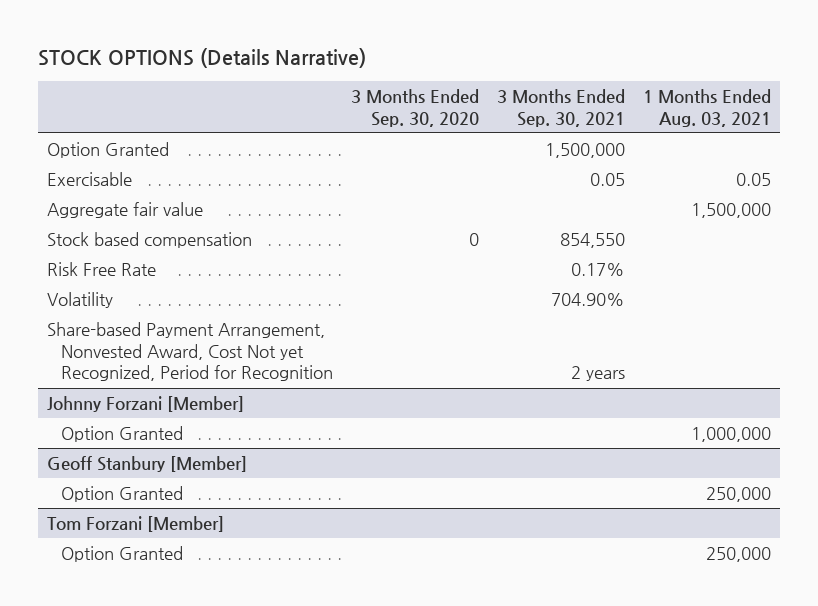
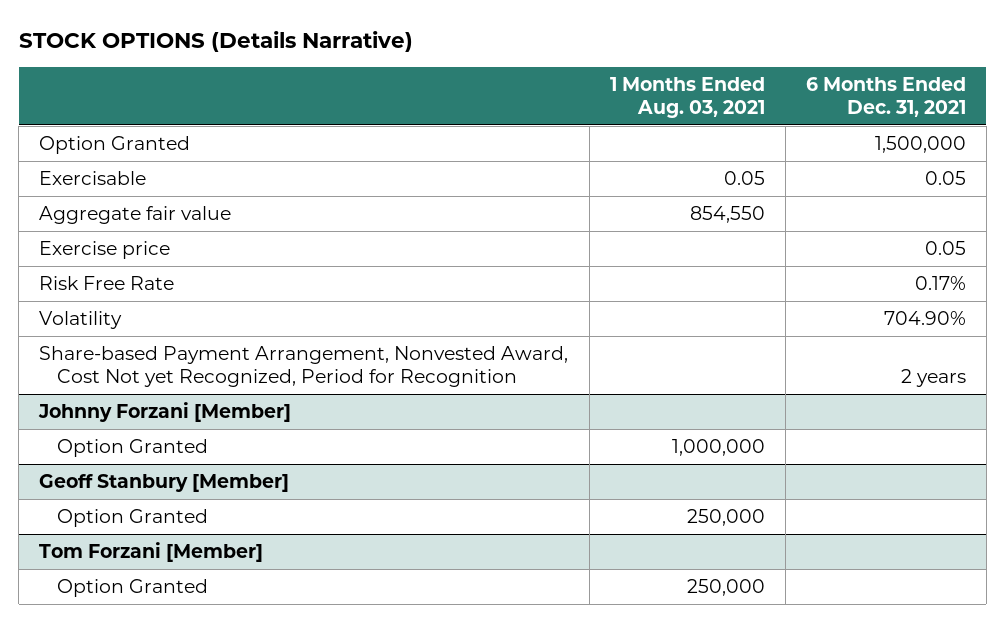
[350,88,479,127] 3 Months Ended Sep. 30, 2020 -> none
[496,88,625,127] 3 Months Ended Sep. 30, 2021 -> none
none -> [805,77,966,118] 6 Months Ended Dec. 31, 2021
[47,231,253,248] Stock based compensation -> none
[691,202,772,218] 1,500,000 -> [689,206,765,224] 854,550
none -> [39,241,171,260] Exercise price

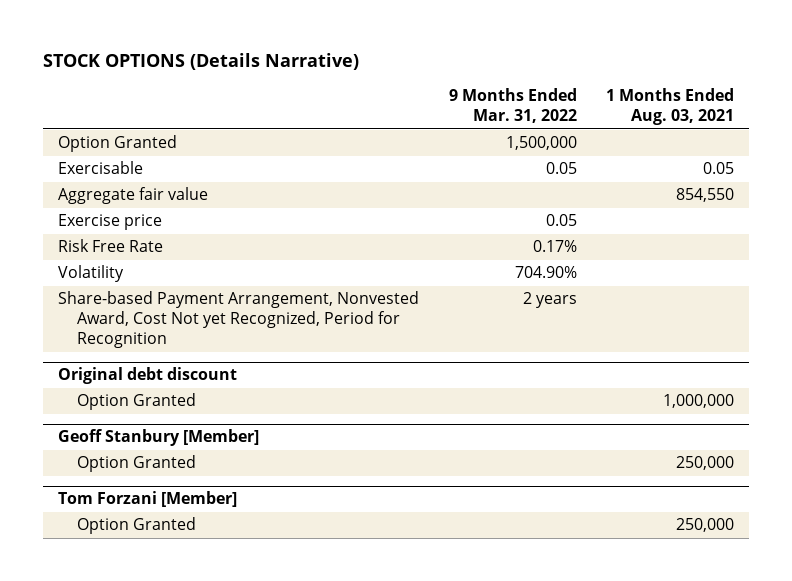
[805,77,966,118] 6 Months Ended Dec. 31, 2021 -> none
none -> [448,88,577,124] 9 Months Ended Mar. 31, 2022
[38,402,292,423] Johnny Forzani [Member] -> [58,367,238,385] Original debt discount

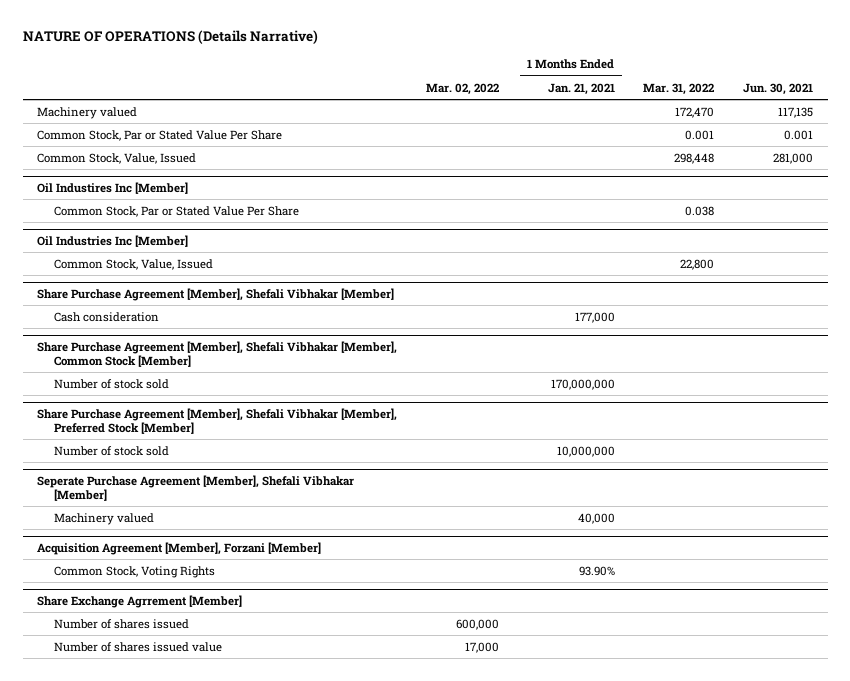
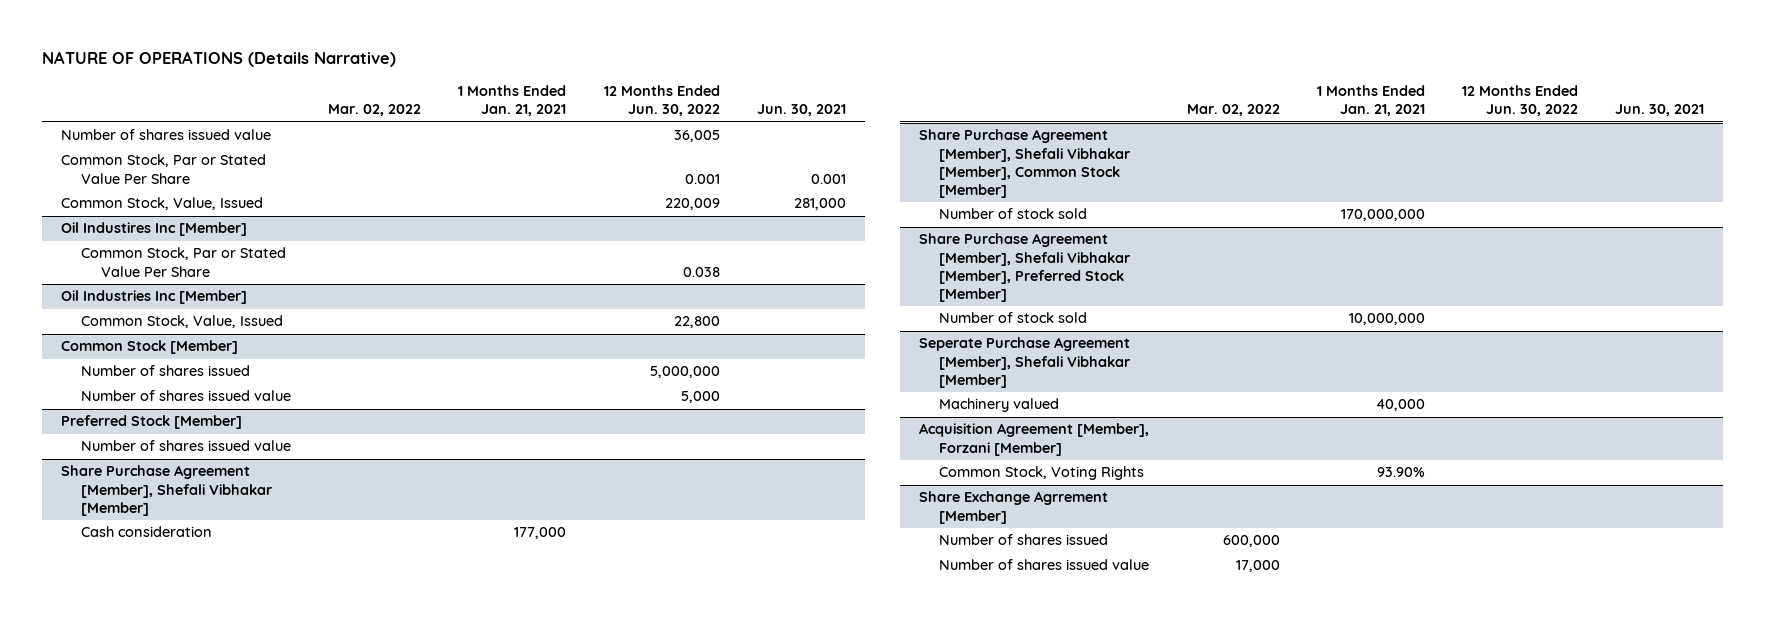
[643,82,715,95] Mar. 31, 2022 -> none
none -> [603,85,720,117] 12 Months Ended Jun. 30, 2022
[37,106,138,119] Machinery valued -> none
none -> [60,129,271,141] Number of shares issued value
none -> [60,340,238,355] Common Stock [Member]
none -> [80,365,250,377] Number of shares issued
none -> [80,390,291,402] Number of shares issued value
none -> [60,415,242,430] Preferred Stock [Member]
none -> [80,440,291,452] Number of shares issued value

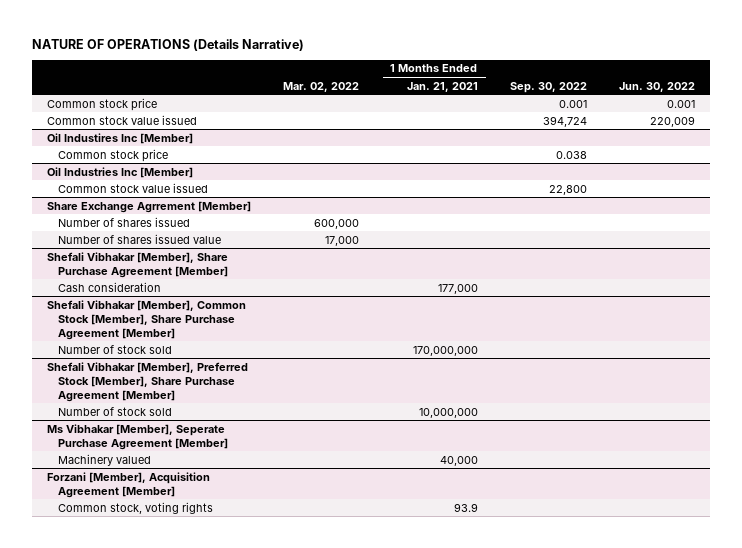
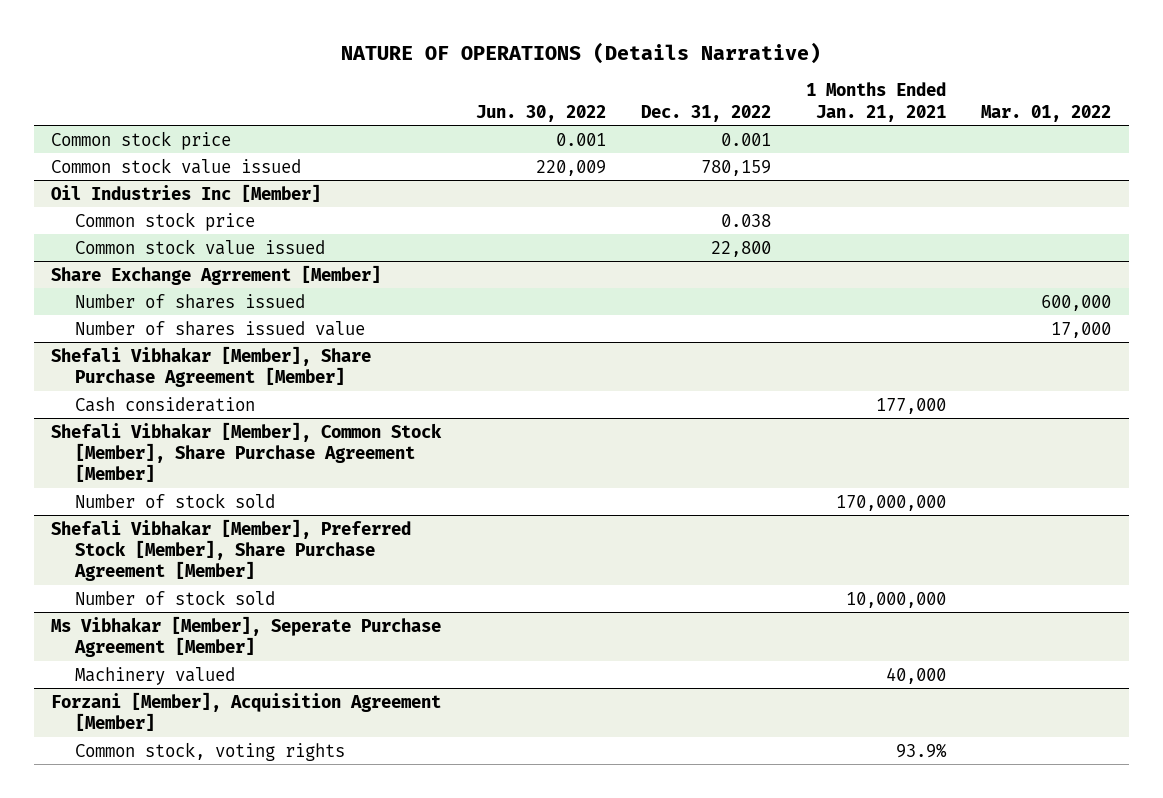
[283,81,360,92] Mar. 02, 2022 -> none
[509,81,587,93] Sep. 30, 2022 -> none
none -> [641,104,772,122] Dec. 31, 2022
none -> [981,104,1112,122] Mar. 01, 2022
[47,132,194,144] Oil Industires Inc [Member] -> none
[58,148,169,162] Common stock price -> none
none -> [75,211,256,231] Common stock price
[453,502,478,512] 93.9 -> [896,742,948,758] 93.9%

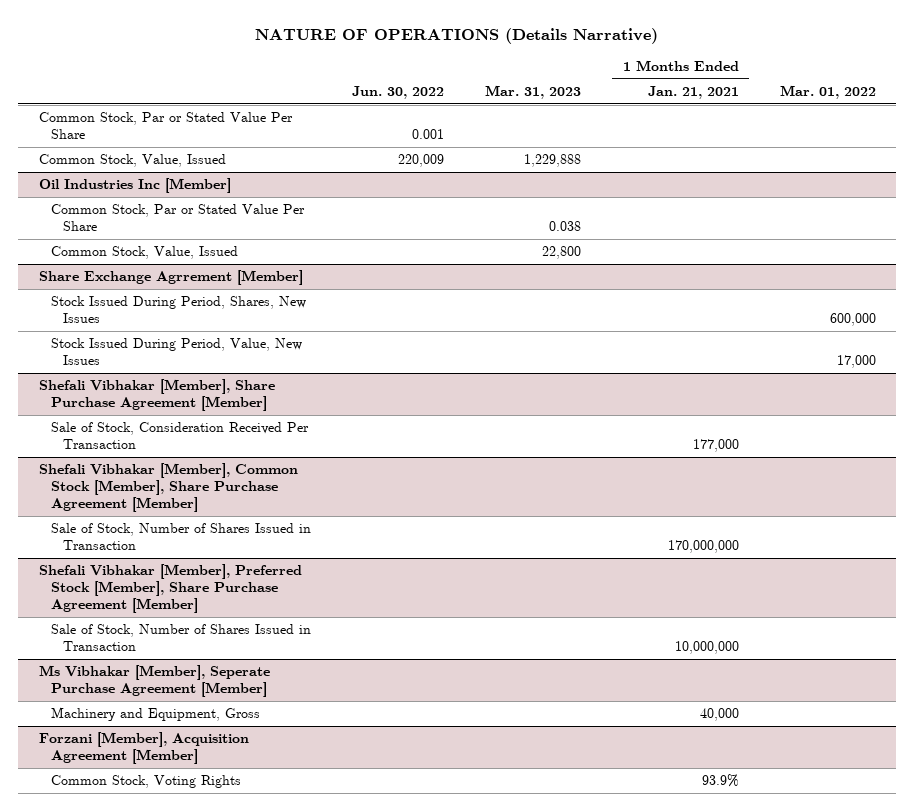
[641,104,772,122] Dec. 31, 2022 -> none
none -> [485,85,582,100] Mar. 31, 2023
[51,130,232,150] Common stock price -> [38,112,293,140] Common Stock, Par or Stated Value Per Share
[51,157,302,174] Common stock value issued -> [38,154,226,168] Common Stock, Value, Issued
[75,211,256,231] Common stock price -> [51,204,306,232] Common Stock, Par or Stated Value Per Share
[75,238,326,255] Common stock value issued -> [51,246,239,260] Common Stock, Value, Issued
[75,293,306,309] Number of shares issued -> [51,296,307,324] Stock Issued During Period, Shares, New Issues
[75,320,366,336] Number of shares issued value -> [51,338,303,366] Stock Issued During Period, Value, New Issues
[75,396,256,412] Cash consideration -> [51,422,310,450] Sale of Stock, Consideration Received Per Transaction
[75,492,276,508] Number of stock sold -> [51,523,312,551] Sale of Stock, Number of Shares Issued in Transaction
[75,589,276,605] Number of stock sold -> [51,624,312,652] Sale of Stock, Number of Shares Issued in Transaction
[75,666,236,685] Machinery valued -> [51,707,261,722] Machinery and Equipment, Gross
[75,741,346,761] Common stock, voting rights -> [51,775,242,789] Common Stock, Voting Rights

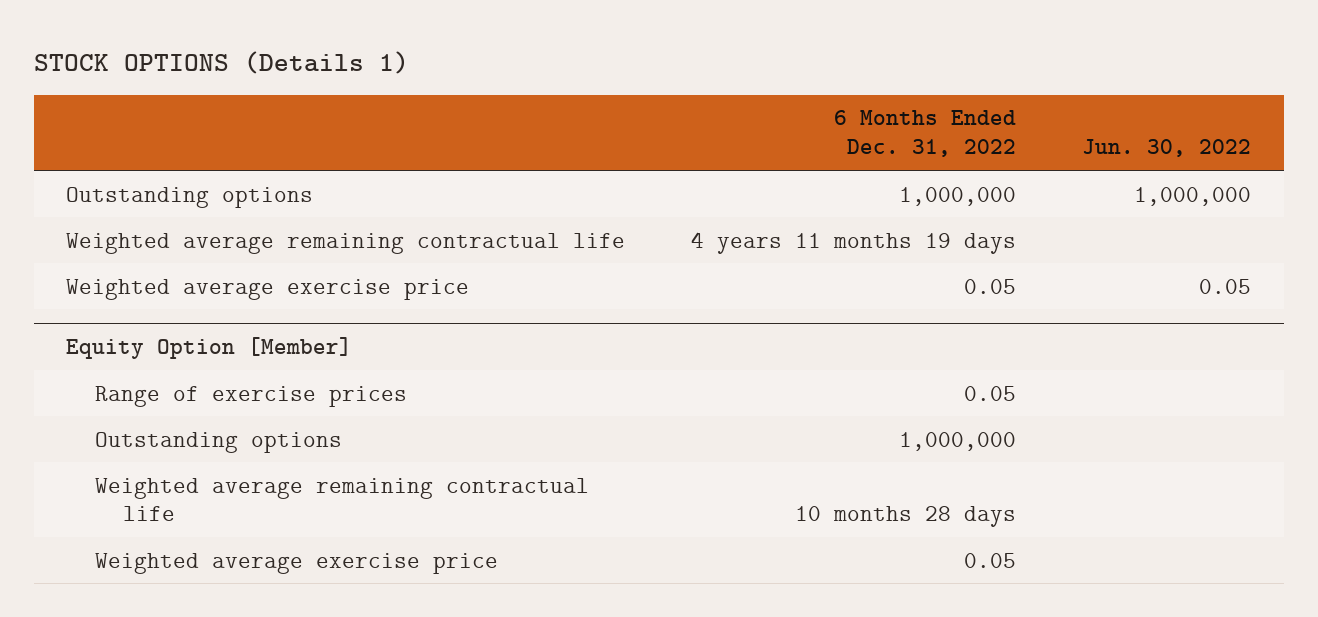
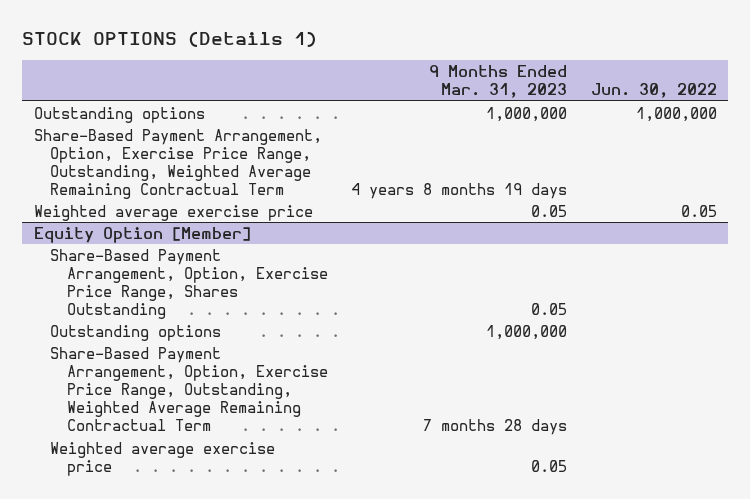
[834,110,1017,158] 6 Months Ended Dec. 31, 2022 -> none
none -> [429,65,568,99] 9 Months Ended Mar. 31, 2023
[66,232,626,254] Weighted average remaining contractual life -> [33,128,322,200] Share-Based Payment Arrangement, Option, Exercise Price Range, Outstanding, Weighted Average Remaining Contractual Term
[94,385,407,407] Range of exercise prices -> [50,248,329,320] Share-Based Payment Arrangement, Option, Exercise Price Range, Shares Outstanding
[94,477,589,522] Weighted average remaining contractual life -> [50,346,329,432] Share-Based Payment Arrangement, Option, Exercise Price Range, Outstanding, Weighted Average Remaining Contractual Term

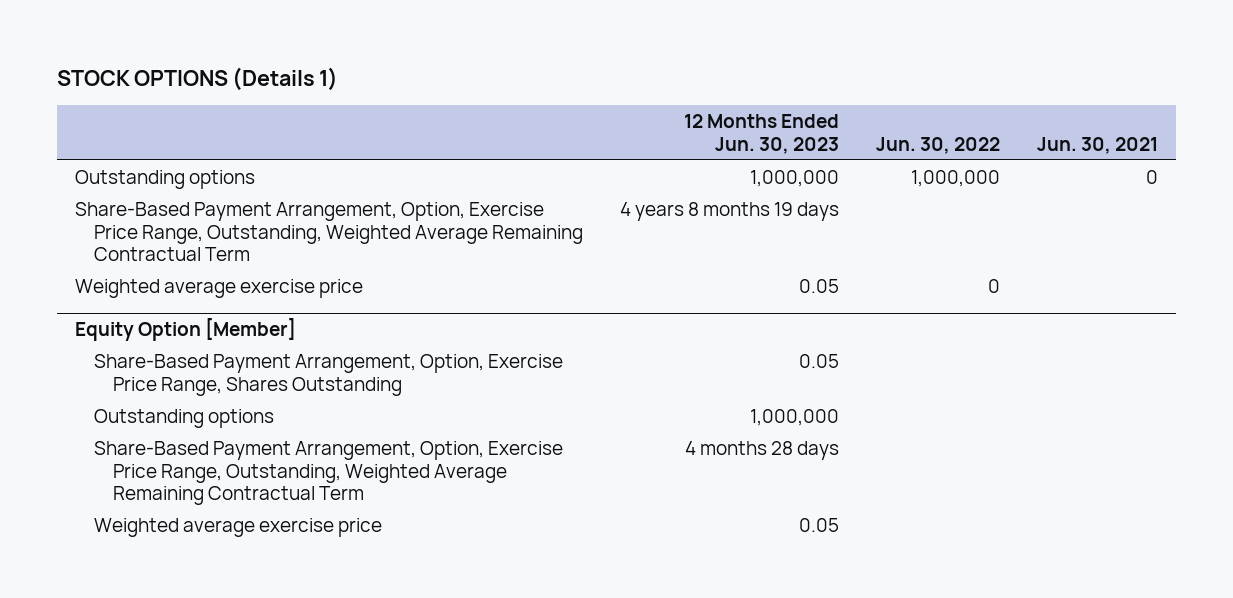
[429,65,568,99] 9 Months Ended Mar. 31, 2023 -> none
none -> [684,114,840,154] 12 Months Ended Jun. 30, 2023
none -> [1036,136,1158,154] Jun. 30, 2021
[680,204,717,217] 0.05 -> [987,278,1000,293] 0

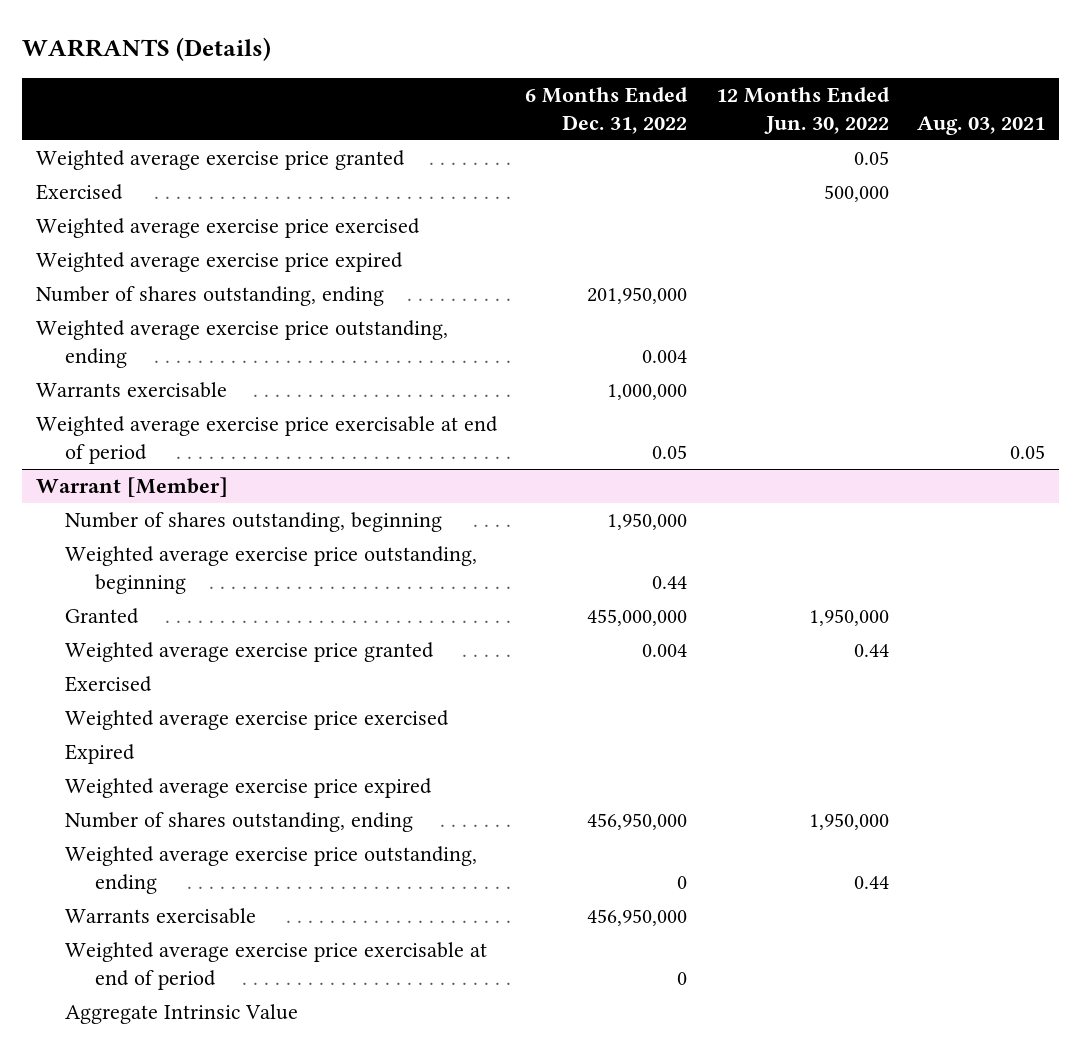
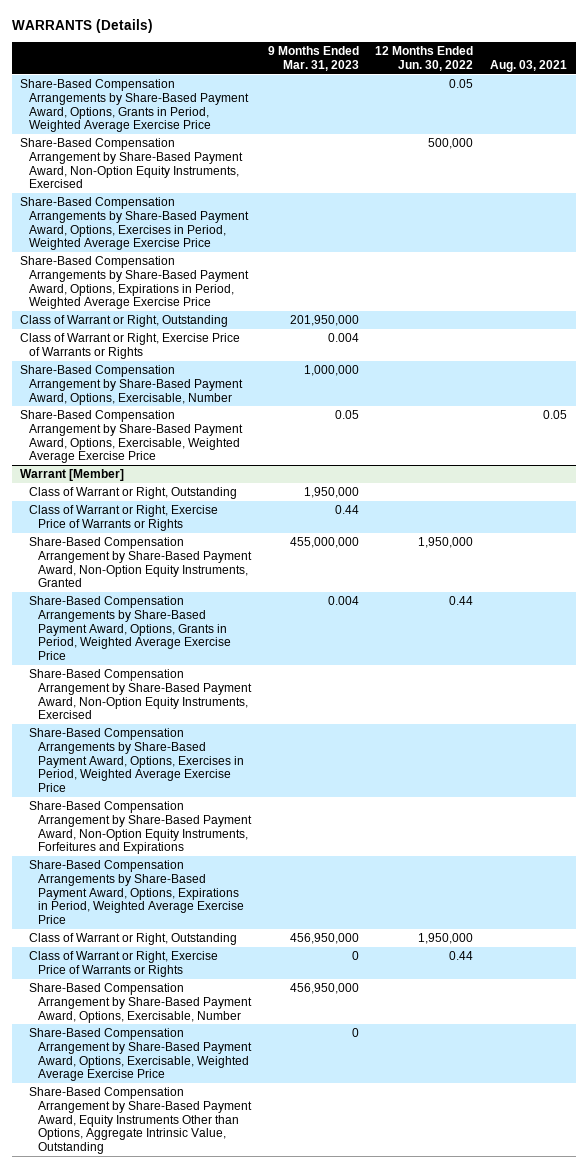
[525,86,689,134] 6 Months Ended Dec. 31, 2022 -> none
none -> [267,45,359,71] 9 Months Ended Mar. 31, 2023
[36,149,406,170] Weighted average exercise price granted -> [20,79,249,133] Share-Based Compensation Arrangements by Share-Based Payment Award, Options, Grants in Period, Weighted Average Exercise Price
[36,183,124,200] Exercised -> [20,138,243,189] Share-Based Compensation Arrangement by Share-Based Payment Award, Non-Option Equity Instruments, Exercised
[36,217,421,238] Weighted average exercise price exercised -> [20,197,249,251] Share-Based Compensation Arrangements by Share-Based Payment Award, Options, Exercises in Period, Weighted Average Exercise Price
[36,251,404,272] Weighted average exercise price expired -> [20,256,249,310] Share-Based Compensation Arrangements by Share-Based Payment Award, Options, Expirations in Period, Weighted Average Exercise Price
[36,285,385,306] Number of shares outstanding, ending -> [20,315,229,328] Class of Warrant or Right, Outstanding
[36,319,449,369] Weighted average exercise price outstanding, ending -> [20,333,241,359] Class of Warrant or Right, Exercise Price of Warrants or Rights
[36,381,228,398] Warrants exercisable -> [20,365,243,405] Share-Based Compensation Arrangement by Share-Based Payment Award, Options, Exercisable, Number
[36,415,499,465] Weighted average exercise price exercisable at end of period -> [20,410,243,464] Share-Based Compensation Arrangement by Share-Based Payment Award, Options, Exercisable, Weighted Average Exercise Price
[65,511,443,532] Number of shares outstanding, beginning -> [28,487,237,500] Class of Warrant or Right, Outstanding
[65,545,478,595] Weighted average exercise price outstanding, beginning -> [28,505,218,531] Class of Warrant or Right, Exercise Price of Warrants or Rights
[65,607,140,624] Granted -> [28,537,252,588] Share-Based Compensation Arrangement by Share-Based Payment Award, Non-Option Equity Instruments, Granted
[65,641,435,662] Weighted average exercise price granted -> [28,596,231,661] Share-Based Compensation Arrangements by Share-Based Payment Award, Options, Grants in Period, Weighted Average Exercise Price
[65,675,153,692] Exercised -> [28,669,252,720] Share-Based Compensation Arrangement by Share-Based Payment Award, Non-Option Equity Instruments, Exercised
[65,709,450,730] Weighted average exercise price exercised -> [28,728,244,793] Share-Based Compensation Arrangements by Share-Based Payment Award, Options, Exercises in Period, Weighted Average Exercise Price
[65,743,136,764] Expired -> [28,801,252,855] Share-Based Compensation Arrangement by Share-Based Payment Award, Non-Option Equity Instruments, Forfeitures and Expirations
[65,777,433,798] Weighted average exercise price expired -> [28,860,244,925] Share-Based Compensation Arrangements by Share-Based Payment Award, Options, Expirations in Period, Weighted Average Exercise Price
[65,811,414,832] Number of shares outstanding, ending -> [28,933,237,946] Class of Warrant or Right, Outstanding
[65,845,478,895] Weighted average exercise price outstanding, ending -> [28,951,218,977] Class of Warrant or Right, Exercise Price of Warrants or Rights
[65,907,257,924] Warrants exercisable -> [28,983,252,1023] Share-Based Compensation Arrangement by Share-Based Payment Award, Options, Exercisable, Number
[65,941,488,991] Weighted average exercise price exercisable at end of period -> [28,1028,252,1082] Share-Based Compensation Arrangement by Share-Based Payment Award, Options, Exercisable, Weighted Average Exercise Price
[65,1003,299,1024] Aggregate Intrinsic Value -> [28,1087,252,1155] Share-Based Compensation Arrangement by Share-Based Payment Award, Equity Instruments Other than Options, Aggregate Intrinsic Value, Outstanding

